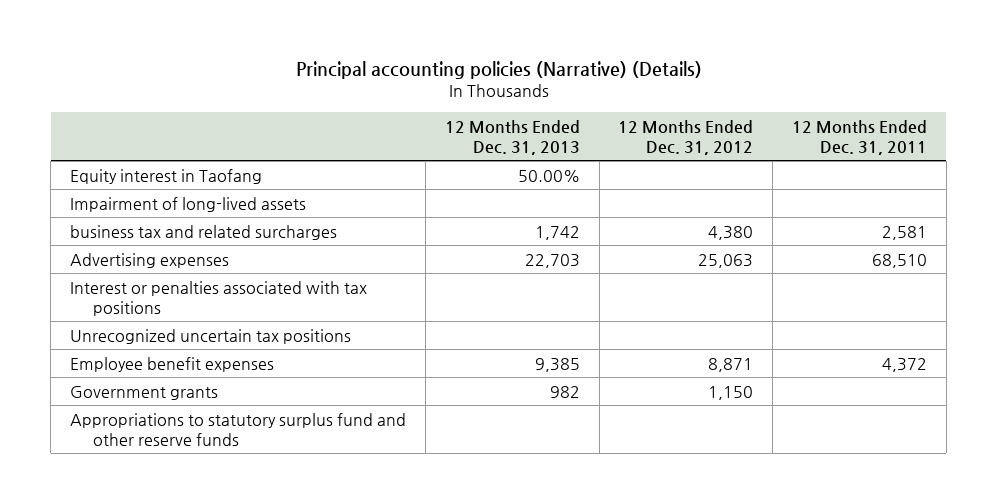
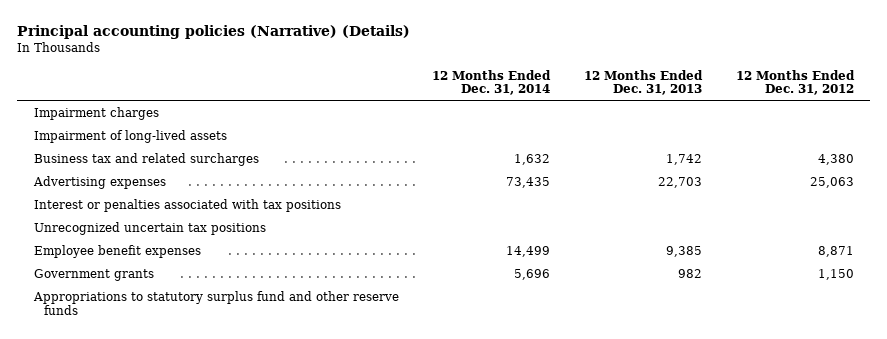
[792,119,928,155] 12 Months Ended Dec. 31, 2011 -> none
none -> [432,69,552,96] 12 Months Ended Dec. 31, 2014
[70,168,263,184] Equity interest in Taofang -> none
none -> [33,106,159,120] Impairment charges
[70,224,338,240] business tax and related surcharges -> [33,152,259,166] Business tax and related surcharges

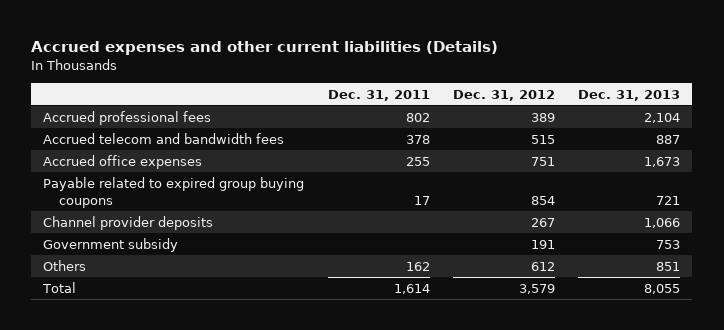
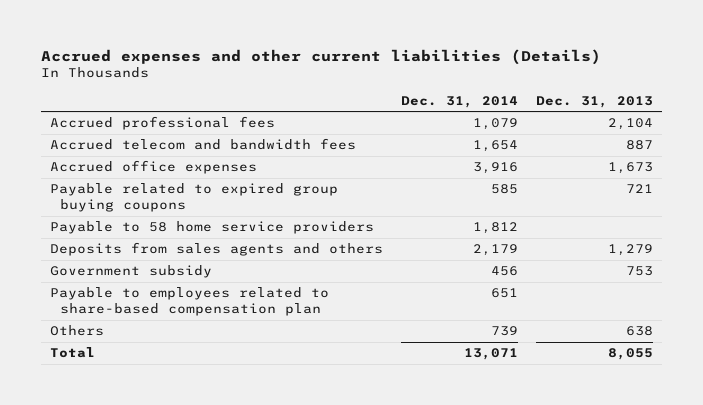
[327,89,430,101] Dec. 31, 2011 -> none
[453,89,556,101] Dec. 31, 2012 -> none
none -> [401,95,519,108] Dec. 31, 2014
[43,215,214,230] Channel provider deposits -> none
none -> [50,221,375,235] Payable to 58 home service providers
none -> [50,242,384,257] Deposits from sales agents and others
none -> [50,287,330,317] Payable to employees related to share-based compensation plan
[656,261,681,271] 851 -> [626,326,654,337] 638

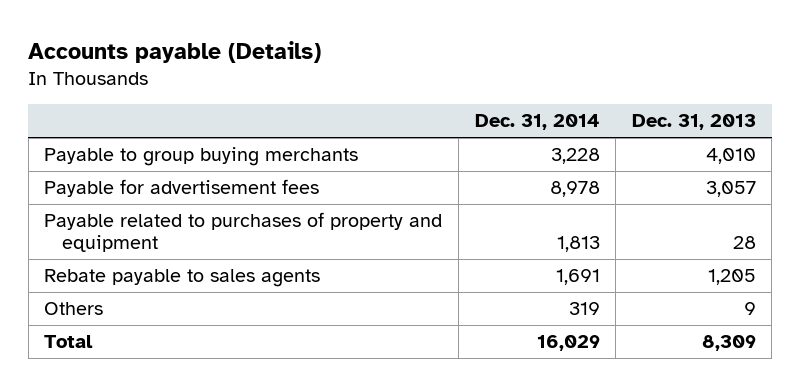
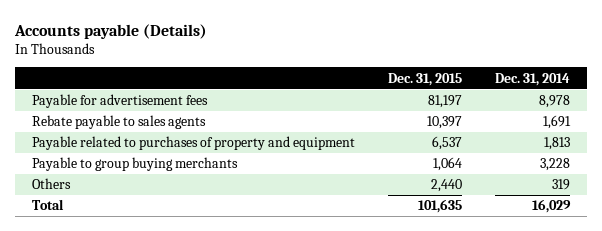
[631,114,756,131] Dec. 31, 2013 -> none
none -> [388,72,463,86] Dec. 31, 2015
[44,211,443,253] Payable related to purchases of property and equipment -> [31,136,355,151] Payable related to purchases of property and equipment
[44,146,359,166] Payable to group buying merchants -> [31,157,238,172] Payable to group buying merchants

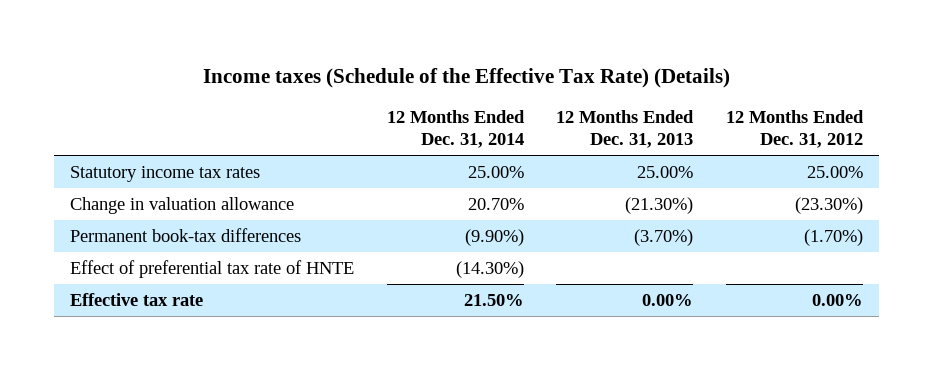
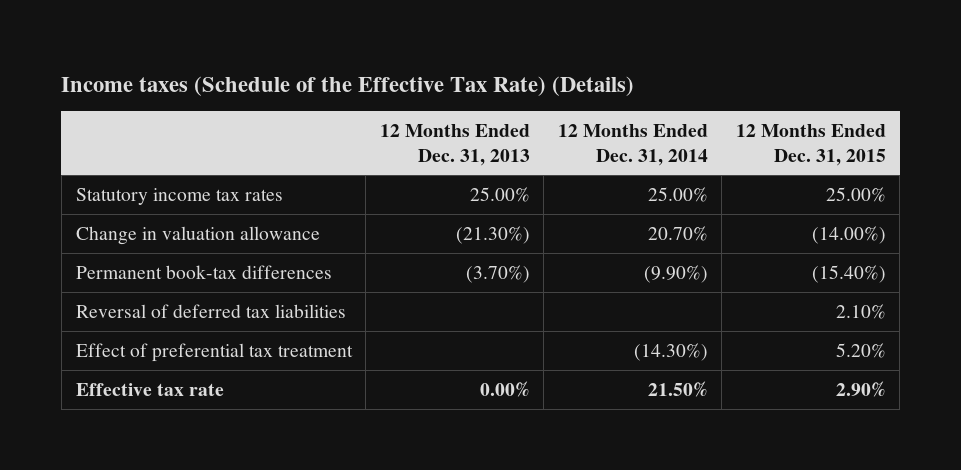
[725,110,864,149] 12 Months Ended Dec. 31, 2012 -> none
none -> [735,123,886,166] 12 Months Ended Dec. 31, 2015
none -> [75,303,346,318] Reversal of deferred tax liabilities
[70,259,355,278] Effect of preferential tax rate of HNTE -> [75,342,353,362] Effect of preferential tax treatment

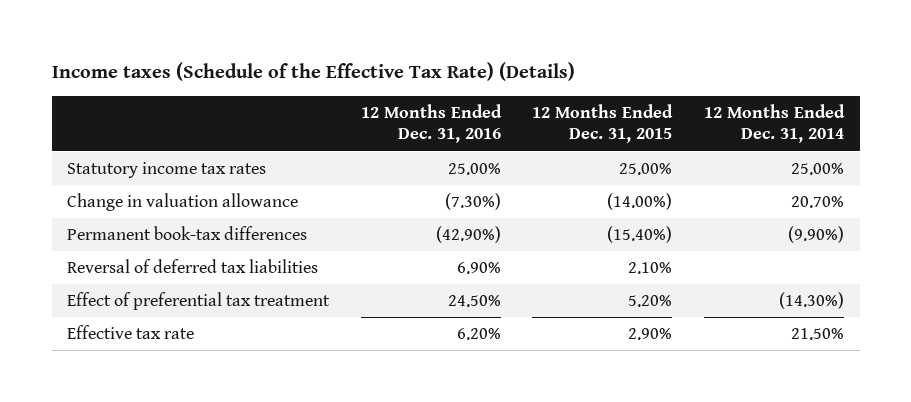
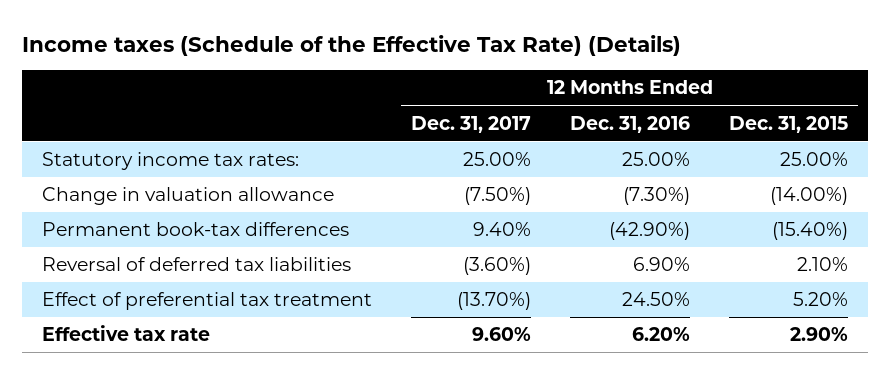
[703,103,845,144] 12 Months Ended Dec. 31, 2014 -> none
none -> [411,115,532,133] Dec. 31, 2017
[67,161,267,178] Statutory income tax rates -> [41,152,299,171] Statutory income tax rates:

